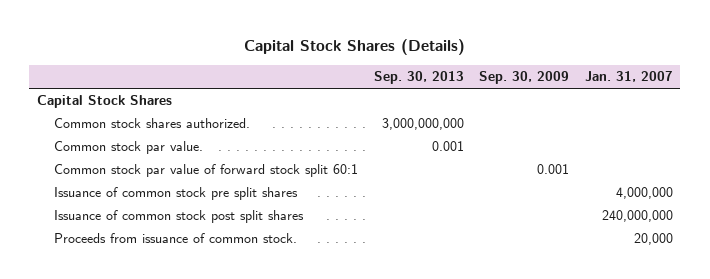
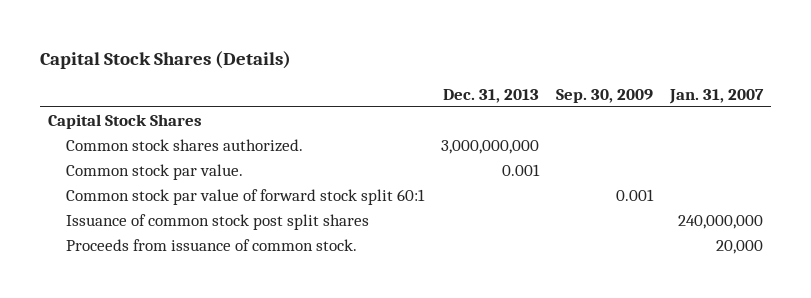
[373,71,464,85] Sep. 30, 2013 -> none
none -> [442,88,539,103] Dec. 31, 2013
[54,187,299,201] Issuance of common stock pre split shares -> none

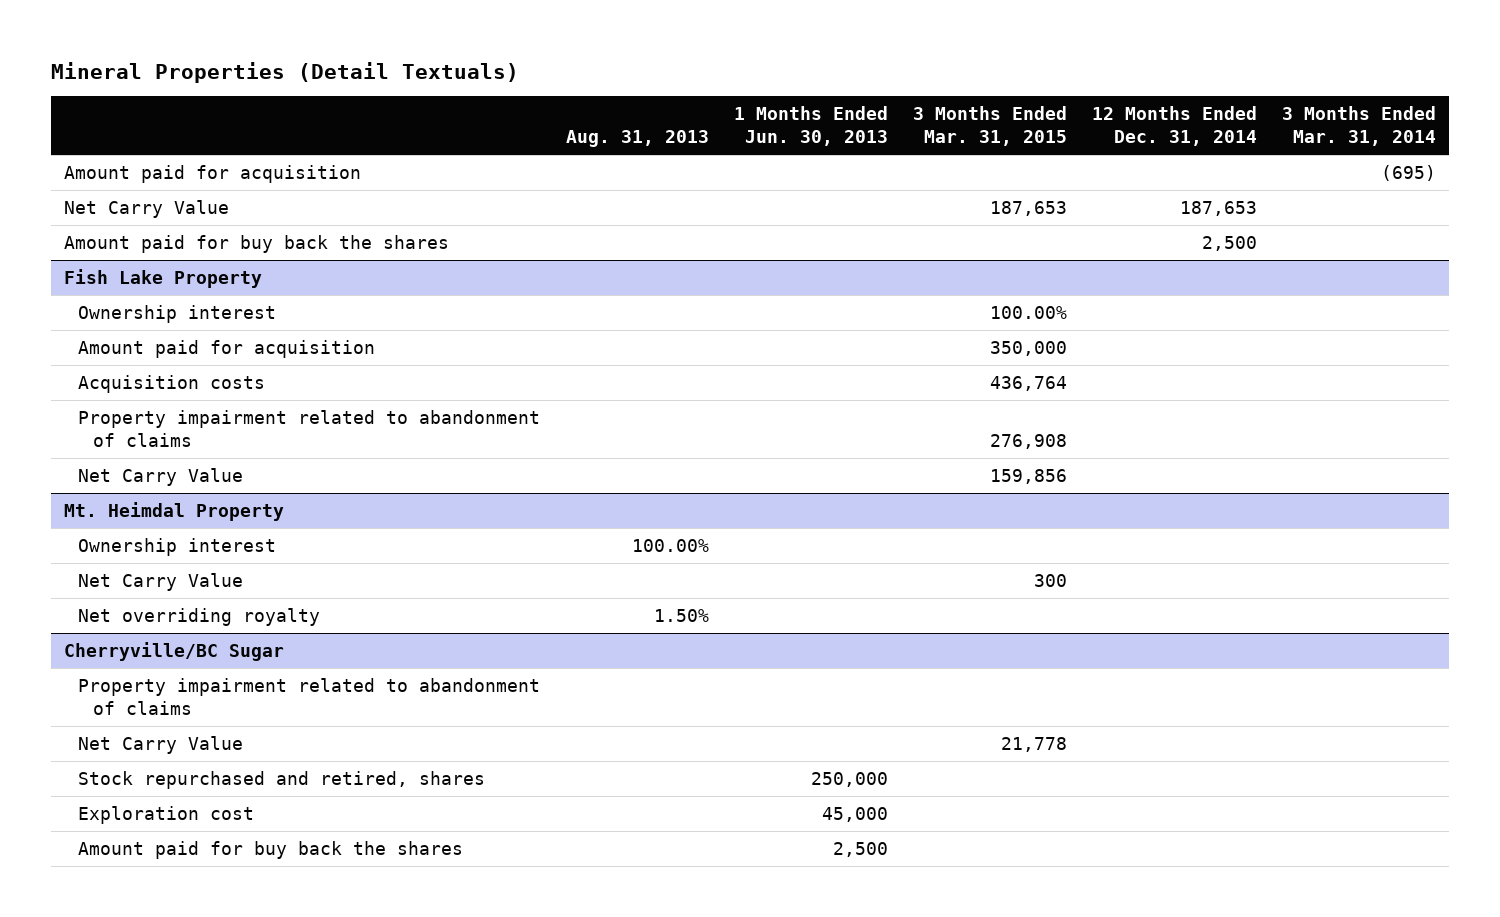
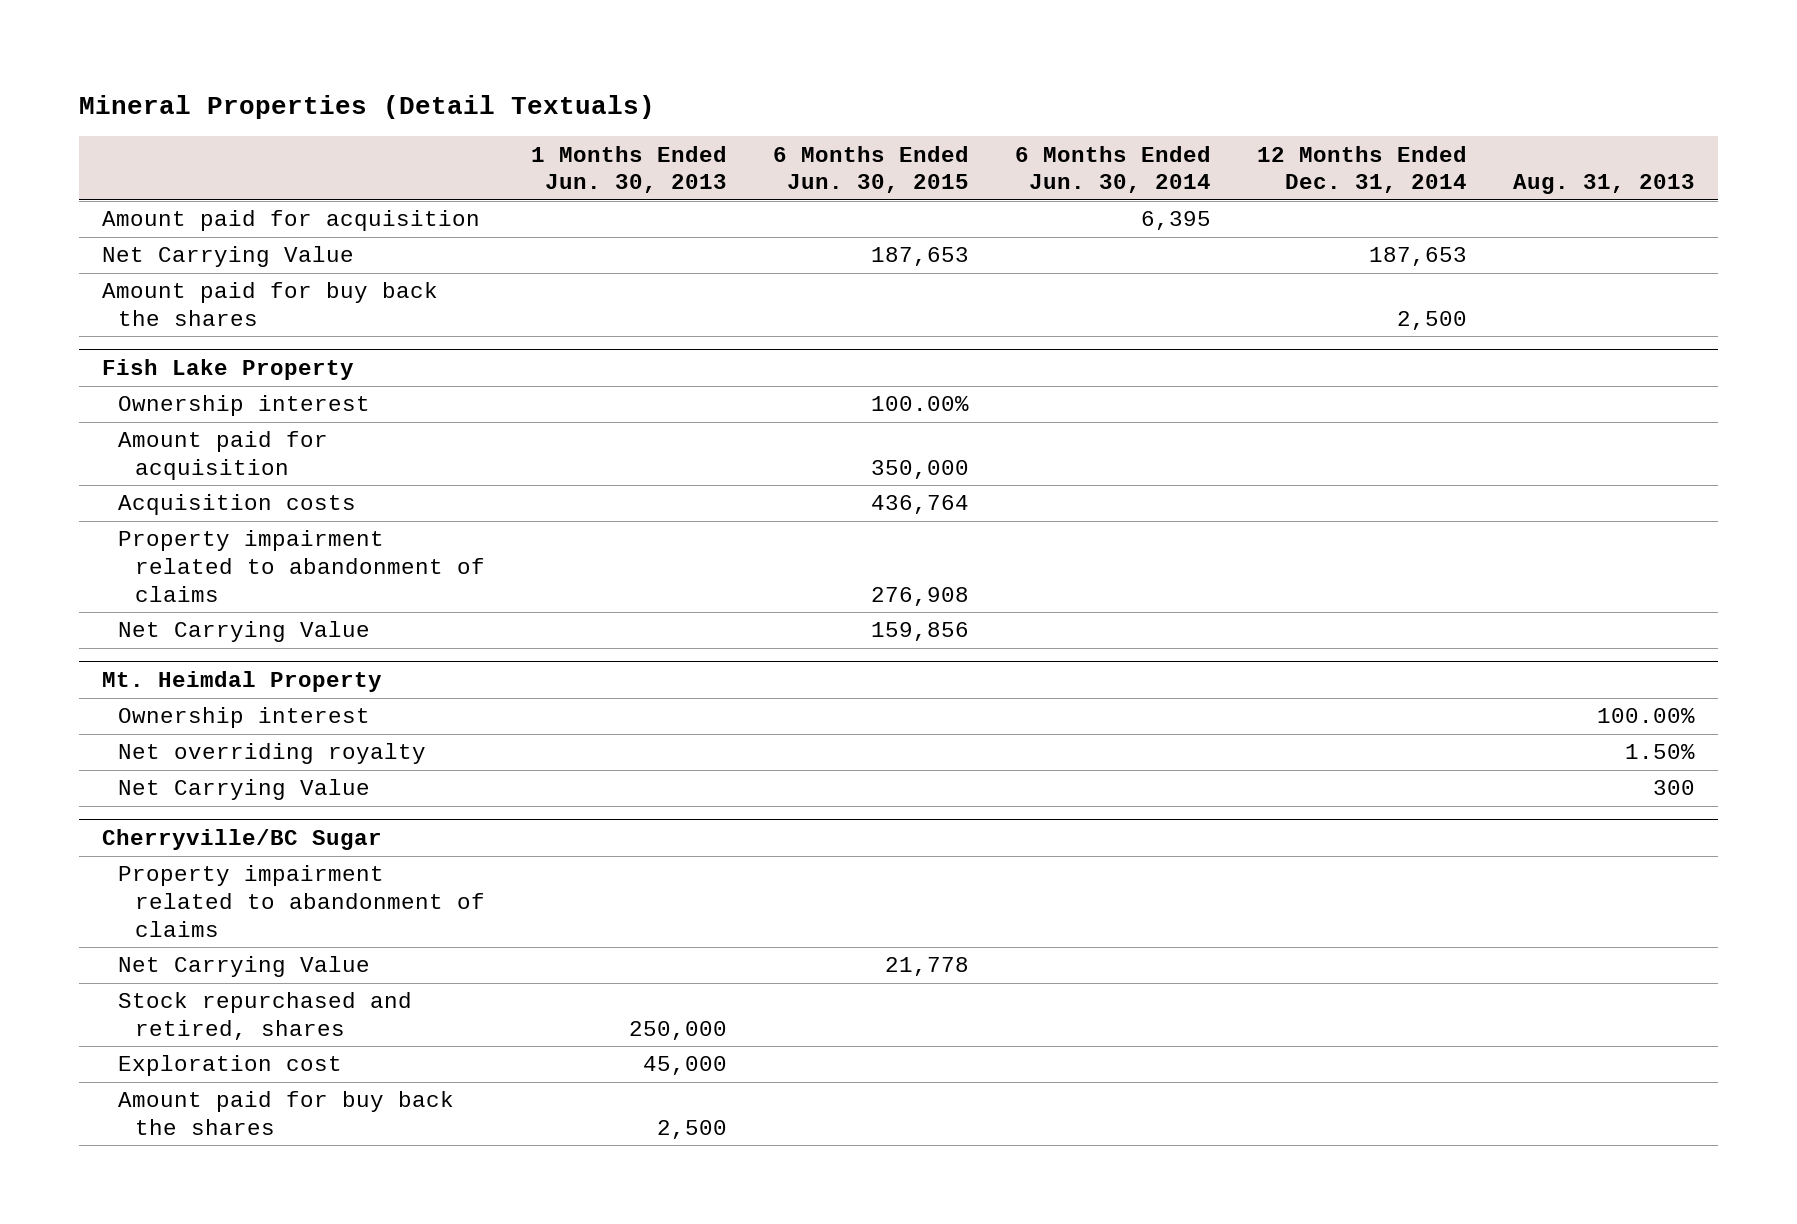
[912,106,1067,147] 3 Months Ended Mar. 31, 2015 -> none
[1282,106,1437,147] 3 Months Ended Mar. 31, 2014 -> none
none -> [772,145,969,194] 6 Months Ended Jun. 30, 2015
none -> [1014,145,1211,194] 6 Months Ended Jun. 30, 2014
[63,199,229,218] Net Carry Value -> [101,246,354,268] Net Carrying Value
[78,467,244,486] Net Carry Value -> [118,621,371,643] Net Carrying Value
[78,572,244,591] Net Carry Value -> none
none -> [118,779,371,801] Net Carrying Value
[78,735,244,754] Net Carry Value -> [118,956,371,978] Net Carrying Value

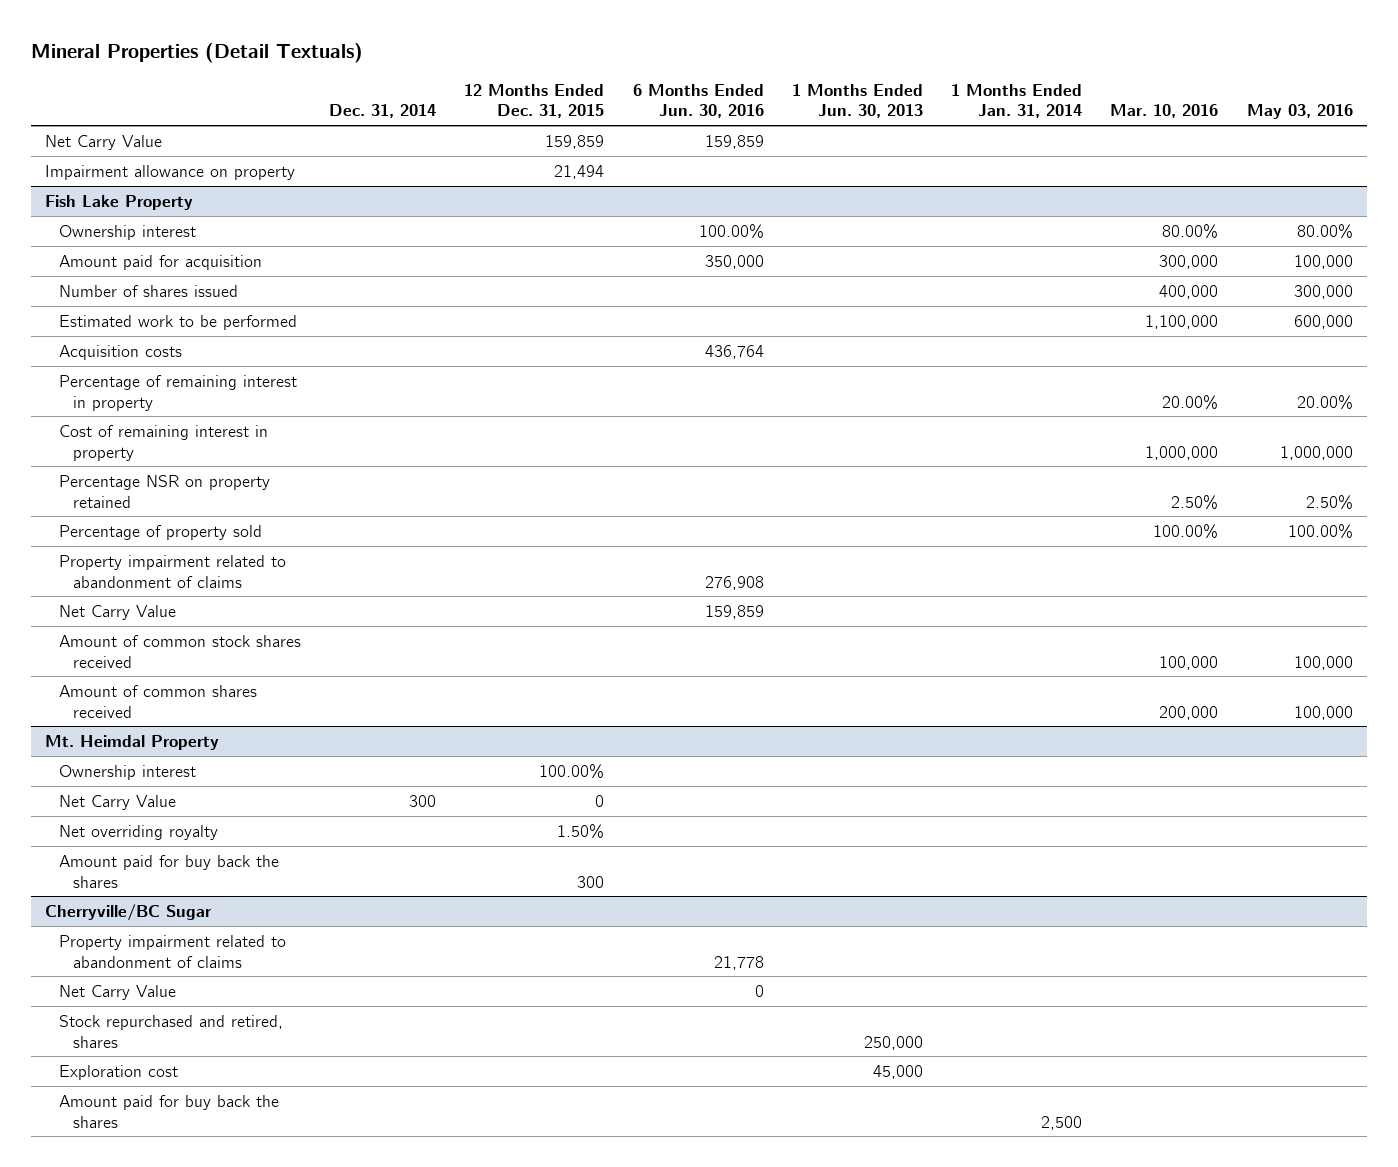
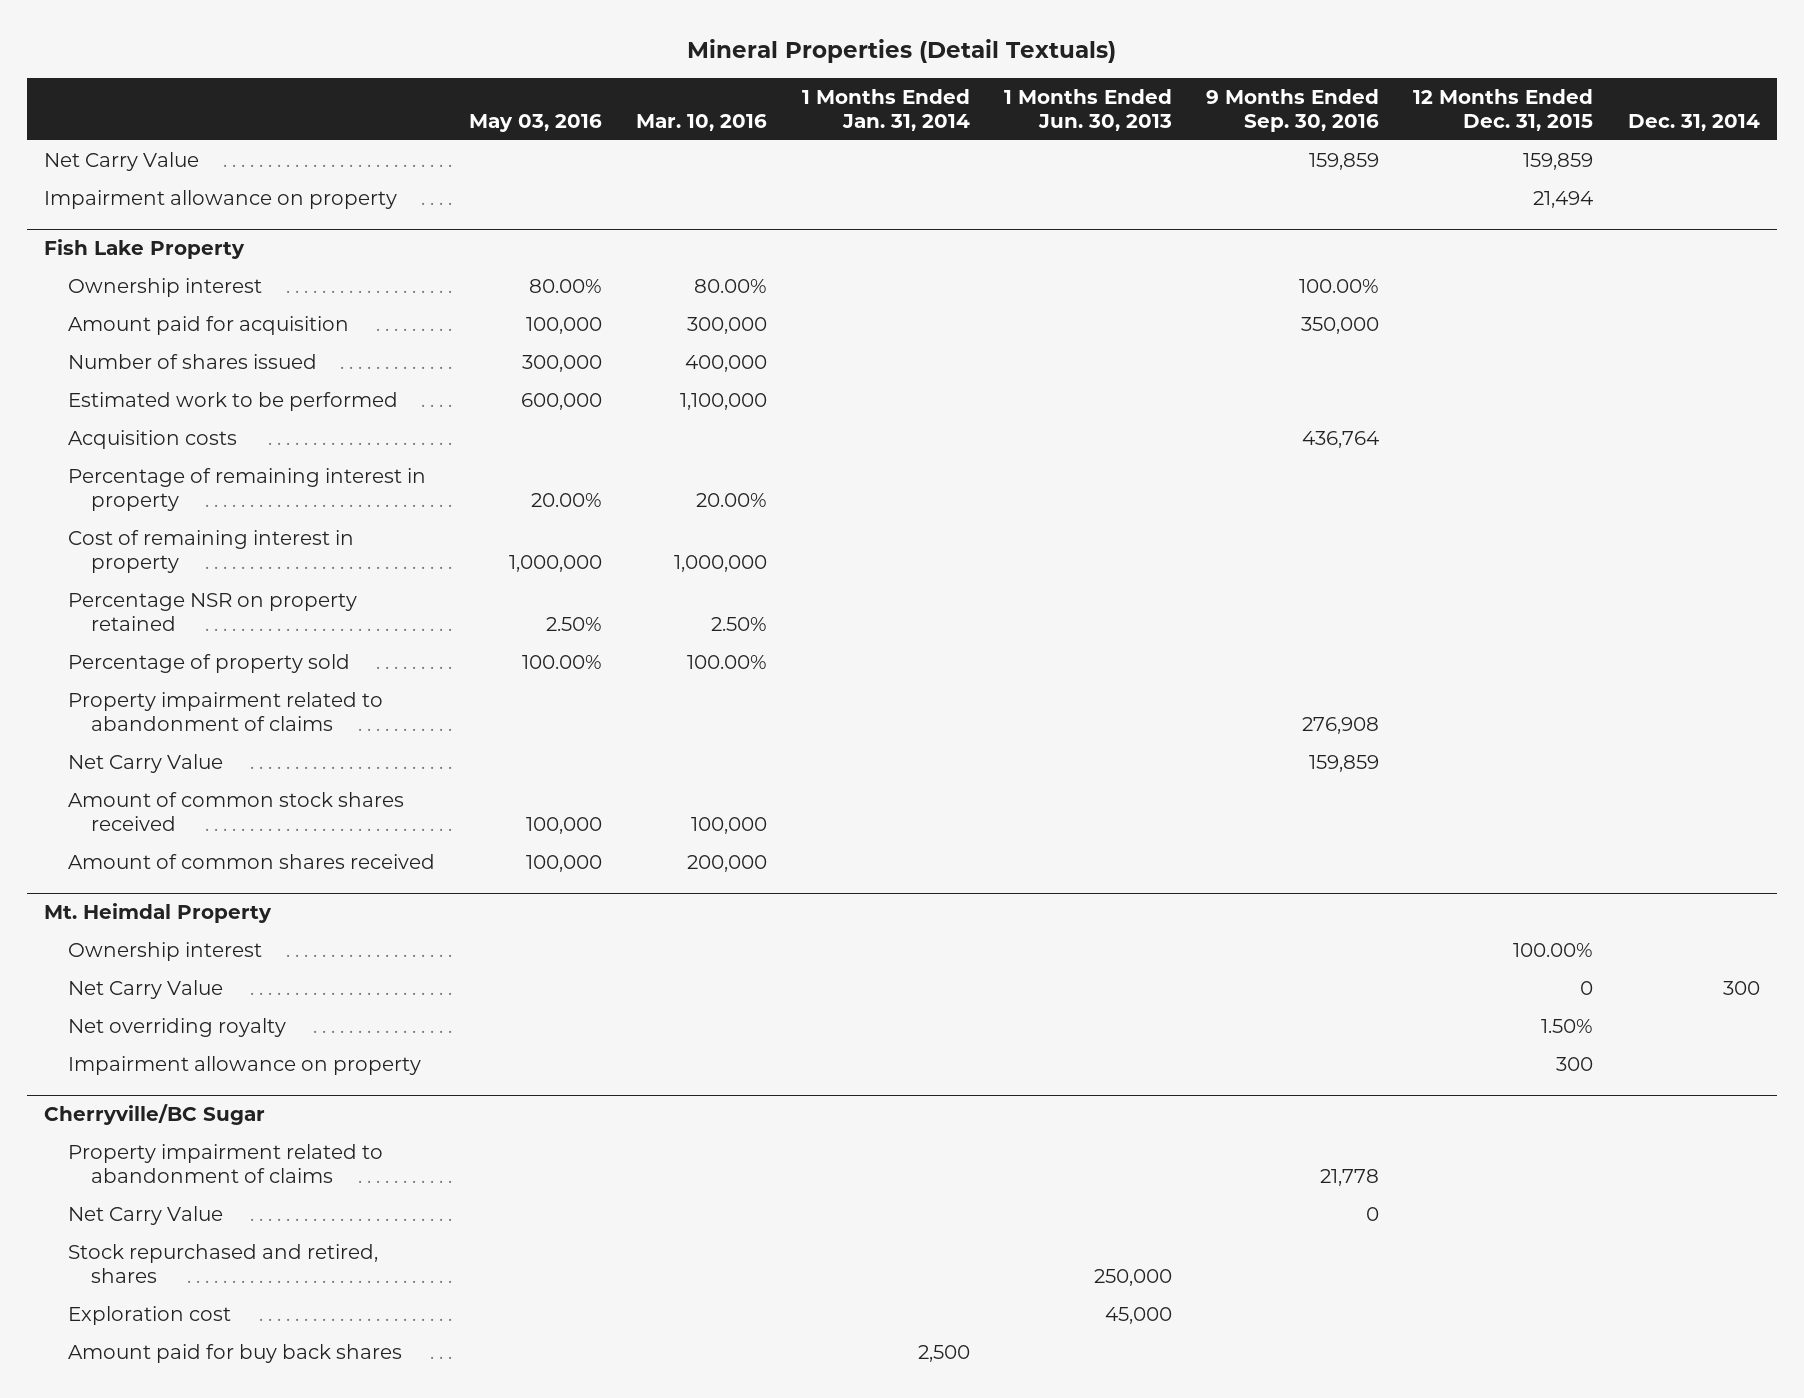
[632,83,764,119] 6 Months Ended Jun. 30, 2016 -> none
none -> [1206,88,1380,132] 9 Months Ended Sep. 30, 2016
[58,854,279,888] Amount paid for buy back the shares -> none
none -> [67,1056,421,1076] Impairment allowance on property
[58,1094,279,1128] Amount paid for buy back the shares -> [67,1344,402,1364] Amount paid for buy back shares

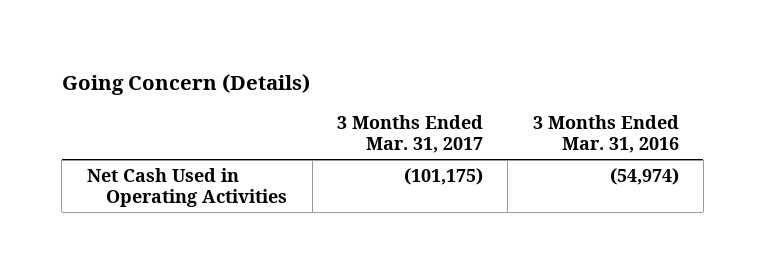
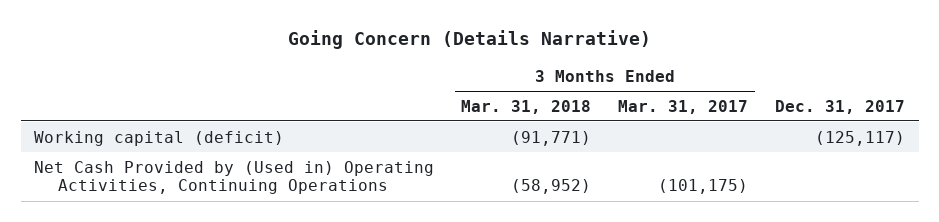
[61,73,310,95] Going Concern (Details) -> [287,30,651,50] Going Concern (Details Narrative)
[532,115,679,154] 3 Months Ended Mar. 31, 2016 -> none
none -> [461,99,592,114] Mar. 31, 2018
none -> [775,99,906,114] Dec. 31, 2017
none -> [34,130,285,146] Working capital (deficit)
[86,167,288,207] Net Cash Used in Operating Activities -> [34,160,435,195] Net Cash Provided by (Used in) Operating Activities, Continuing Operations

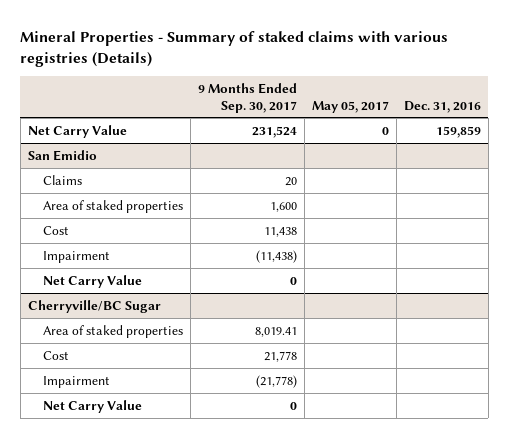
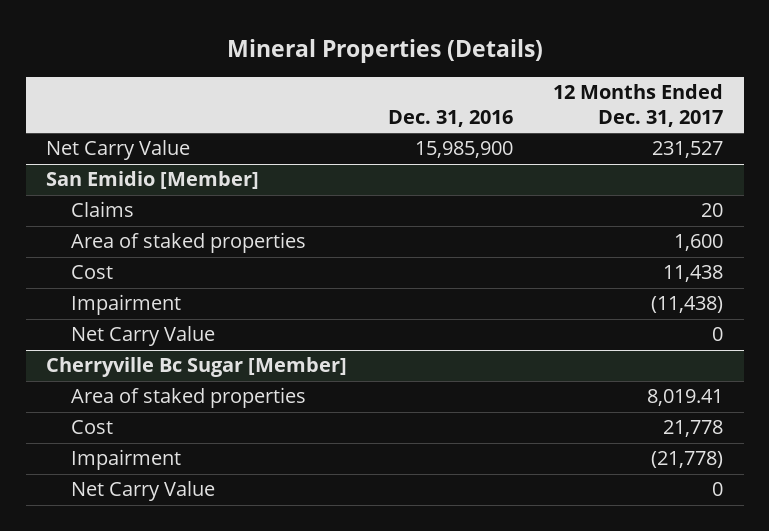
[20,30,449,67] Mineral Properties - Summary of staked claims with various registries (Details) -> [226,38,543,63] Mineral Properties (Details)
[197,82,297,113] 9 Months Ended Sep. 30, 2017 -> none
[311,100,389,113] May 05, 2017 -> none
none -> [553,84,724,128] 12 Months Ended Dec. 31, 2017
[435,125,481,138] 159,859 -> [414,141,513,159] 15,985,900
[27,149,97,161] San Emidio -> [46,171,260,190] San Emidio [Member]
[27,299,161,313] Cherryville/BC Sugar -> [46,357,348,378] Cherryville Bc Sugar [Member]

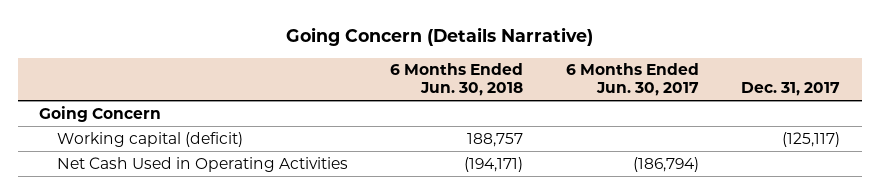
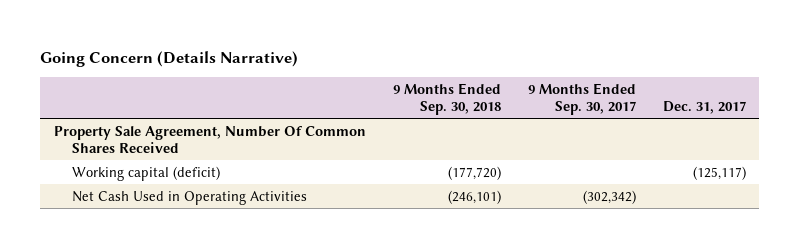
[390,63,524,97] 6 Months Ended Jun. 30, 2018 -> none
[565,63,699,97] 6 Months Ended Jun. 30, 2017 -> none
none -> [392,82,501,115] 9 Months Ended Sep. 30, 2018
none -> [527,82,636,115] 9 Months Ended Sep. 30, 2017
[39,105,162,122] Going Concern -> [53,125,366,153] Property Sale Agreement, Number Of Common Shares Received

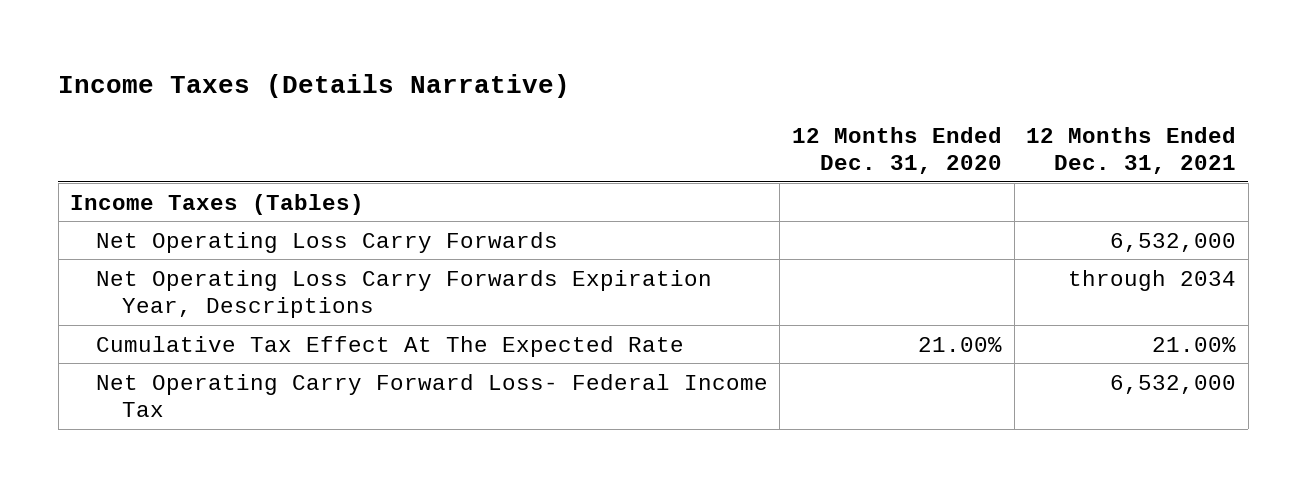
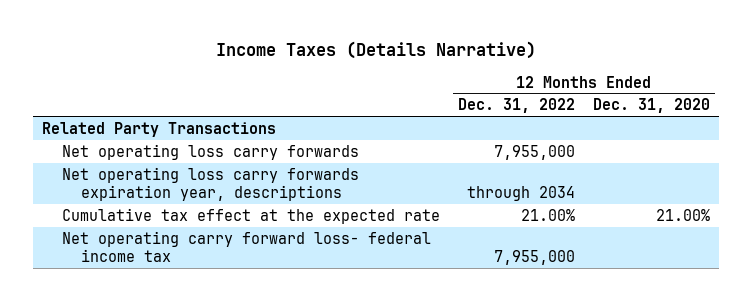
[1026,126,1237,174] 12 Months Ended Dec. 31, 2021 -> none
none -> [457,98,575,114] Dec. 31, 2022
[70,193,365,215] Income Taxes (Tables) -> none
none -> [42,121,277,137] Related Party Transactions
[95,231,558,253] Net Operating Loss Carry Forwards -> [61,143,359,160] Net operating loss carry forwards
[95,269,712,319] Net Operating Loss Carry Forwards Expiration Year, Descriptions -> [61,166,359,202] Net operating loss carry forwards expiration year, descriptions
[95,335,684,357] Cumulative Tax Effect At The Expected Rate -> [61,207,440,224] Cumulative tax effect at the expected rate
[95,373,768,418] Net Operating Carry Forward Loss- Federal Income Tax -> [61,230,431,263] Net operating carry forward loss- federal income tax

